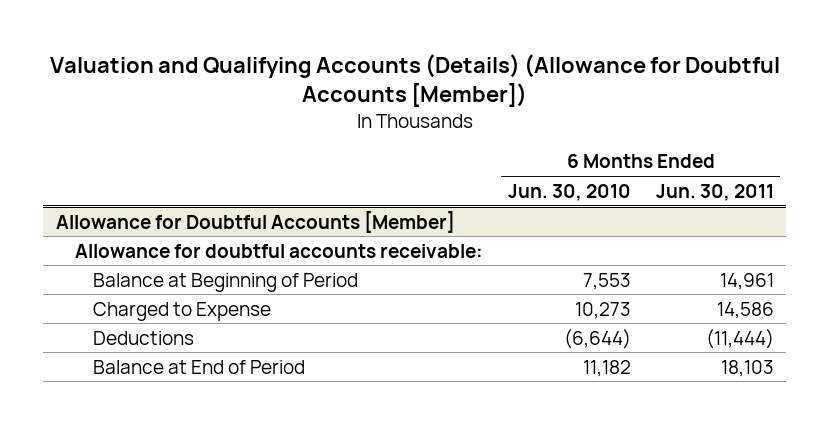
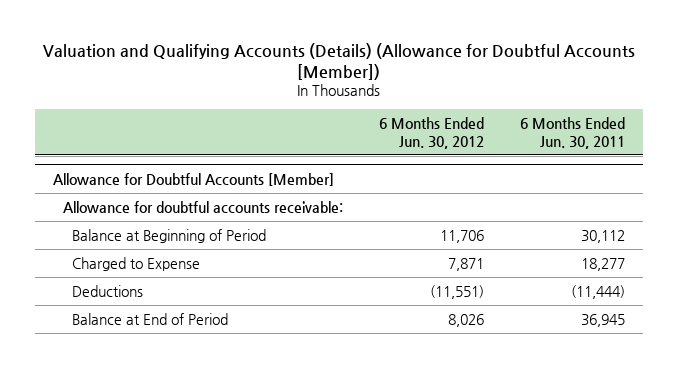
[507,183,631,201] Jun. 30, 2010 -> none
none -> [378,117,484,149] 6 Months Ended Jun. 30, 2012
[719,272,774,290] 14,961 -> [580,229,625,243] 30,112
[716,301,774,319] 14,586 -> [580,257,625,271] 18,277
[720,359,774,377] 18,103 -> [580,313,625,327] 36,945

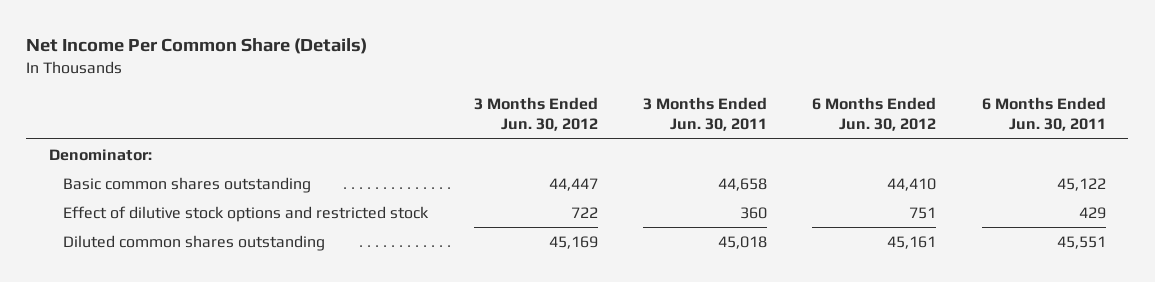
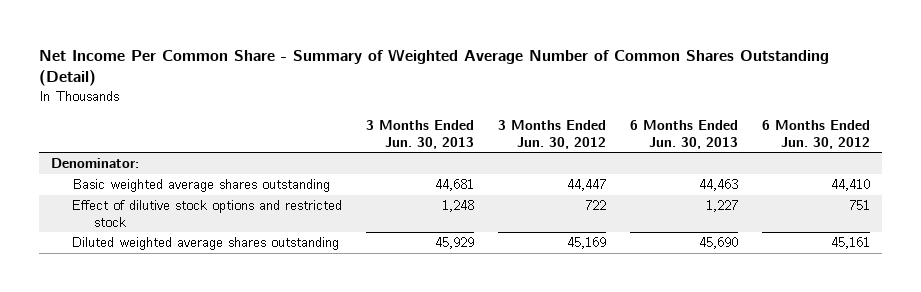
[26,38,368,55] Net Income Per Common Share (Details) -> [39,48,830,87] Net Income Per Common Share - Summary of Weighted Average Number of Common Shares Outstanding (Detail)
[642,96,767,132] 3 Months Ended Jun. 30, 2011 -> none
[981,96,1106,132] 6 Months Ended Jun. 30, 2011 -> none
none -> [366,120,475,149] 3 Months Ended Jun. 30, 2013
none -> [630,120,739,149] 6 Months Ended Jun. 30, 2013
[63,176,312,193] Basic common shares outstanding -> [72,179,331,193] Basic weighted average shares outstanding
[63,234,326,251] Diluted common shares outstanding -> [72,237,340,251] Diluted weighted average shares outstanding

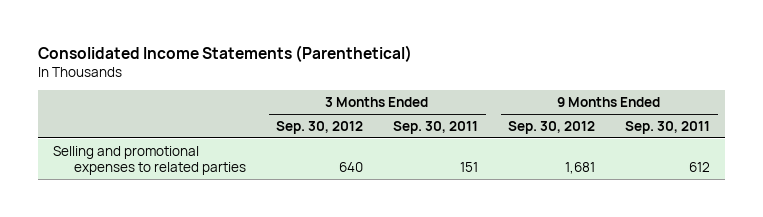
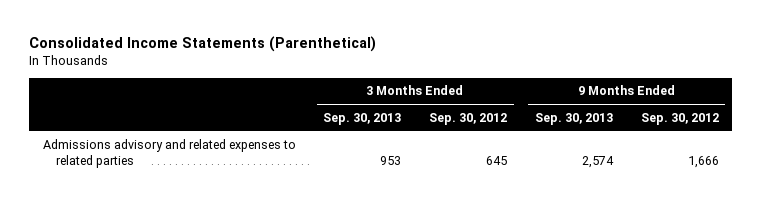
[393,120,479,134] Sep. 30, 2011 -> none
[625,120,711,134] Sep. 30, 2011 -> none
none -> [323,112,402,125] Sep. 30, 2013
none -> [534,112,613,125] Sep. 30, 2013
[53,145,246,176] Selling and promotional expenses to related parties -> [42,138,296,168] Admissions advisory and related expenses to related parties
[339,162,364,173] 640 -> [486,155,508,165] 645
[565,162,596,175] 1,681 -> [687,155,719,168] 1,666

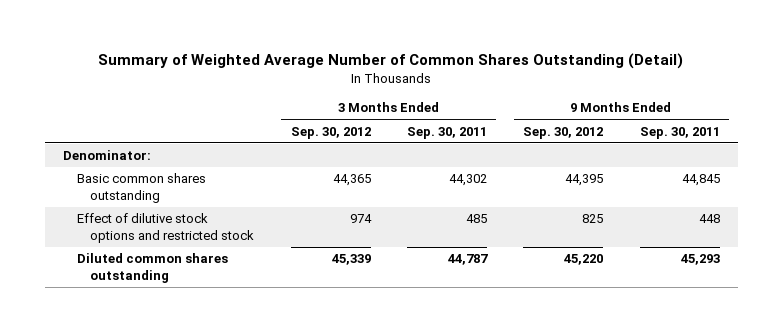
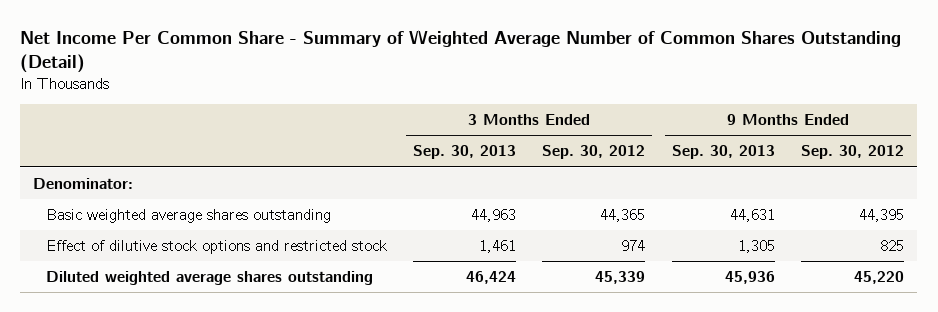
[98,53,684,70] Summary of Weighted Average Number of Common Shares Outstanding (Detail) -> [20,29,902,74] Net Income Per Common Share - Summary of Weighted Average Number of Common Shares Outstanding (Detail)
[406,126,487,139] Sep. 30, 2011 -> none
[639,126,720,139] Sep. 30, 2011 -> none
none -> [412,145,516,160] Sep. 30, 2013
none -> [671,145,775,160] Sep. 30, 2013
[76,173,206,204] Basic common shares outstanding -> [45,208,331,223] Basic weighted average shares outstanding
[76,253,228,284] Diluted common shares outstanding -> [45,270,373,285] Diluted weighted average shares outstanding

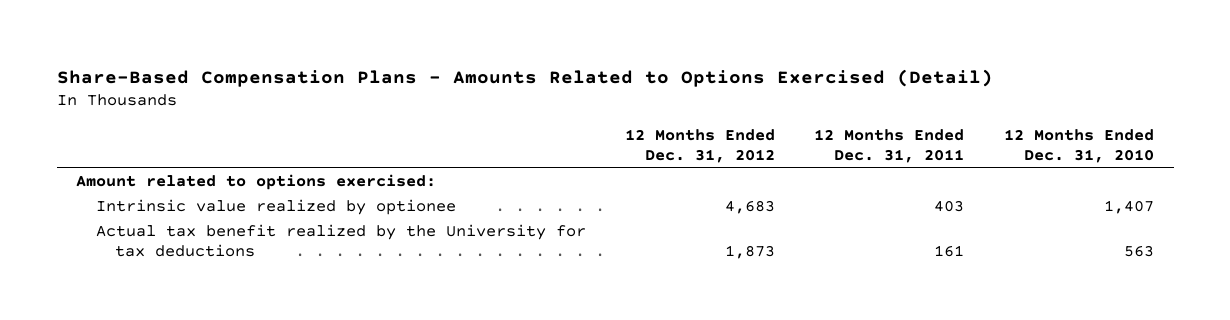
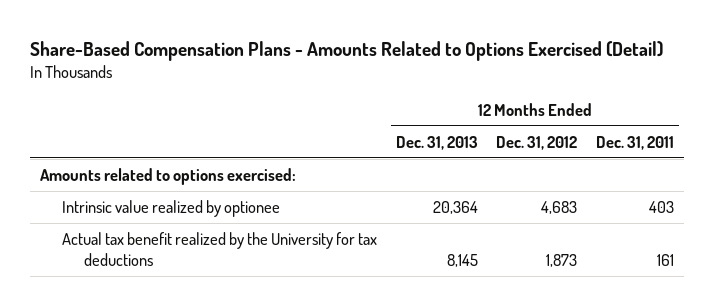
[1003,128,1154,163] 12 Months Ended Dec. 31, 2010 -> none
none -> [395,135,478,150] Dec. 31, 2013
[76,173,437,190] Amount related to options exercised: -> [39,167,296,185] Amounts related to options exercised:

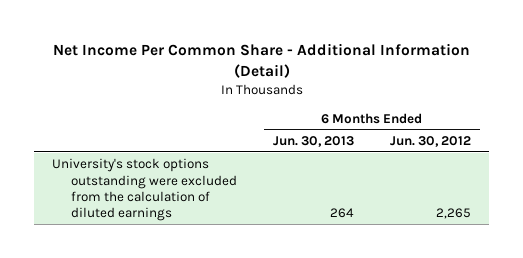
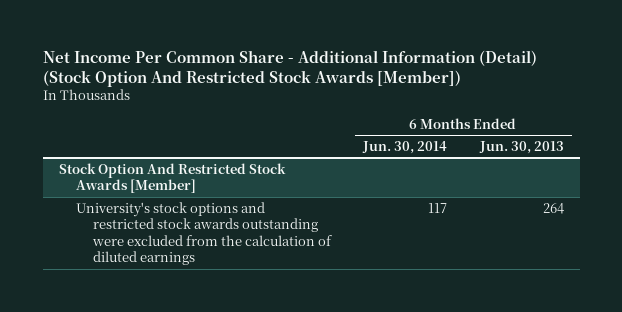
[52,42,470,78] Net Income Per Common Share - Additional Information (Detail) -> [42,49,537,87] Net Income Per Common Share - Additional Information (Detail) (Stock Option And Restricted Stock Awards [Member])
[390,136,472,148] Jun. 30, 2012 -> none
none -> [362,141,448,155] Jun. 30, 2014
none -> [58,162,286,194] Stock Option And Restricted Stock Awards [Member]
[52,158,237,222] University's stock options outstanding were excluded from the calculation of diluted earnings -> [75,201,333,266] University's stock options and restricted stock awards outstanding were excluded from the calculation of diluted earnings

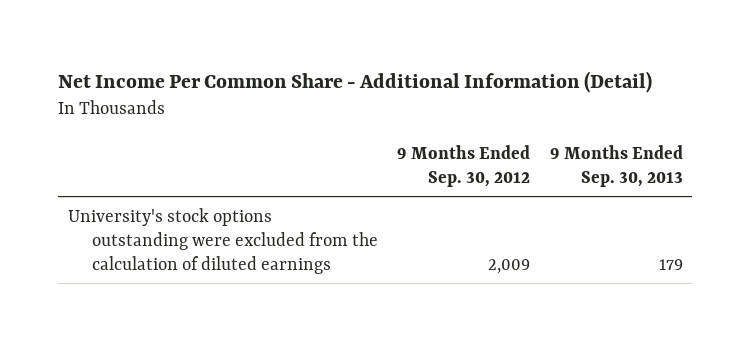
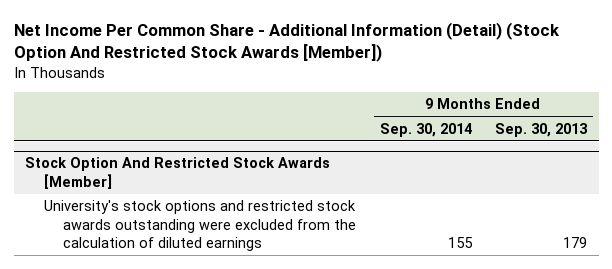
[57,71,652,94] Net Income Per Common Share - Additional Information (Detail) -> [13,21,560,63] Net Income Per Common Share - Additional Information (Detail) (Stock Option And Restricted Stock Awards [Member])
[397,144,531,187] 9 Months Ended Sep. 30, 2012 -> none
none -> [379,122,472,137] Sep. 30, 2014
none -> [25,157,331,189] Stock Option And Restricted Stock Awards [Member]
[67,207,378,274] University's stock options outstanding were excluded from the calculation of diluted earnings -> [44,200,357,251] University's stock options and restricted stock awards outstanding were excluded from the calculation of diluted earnings

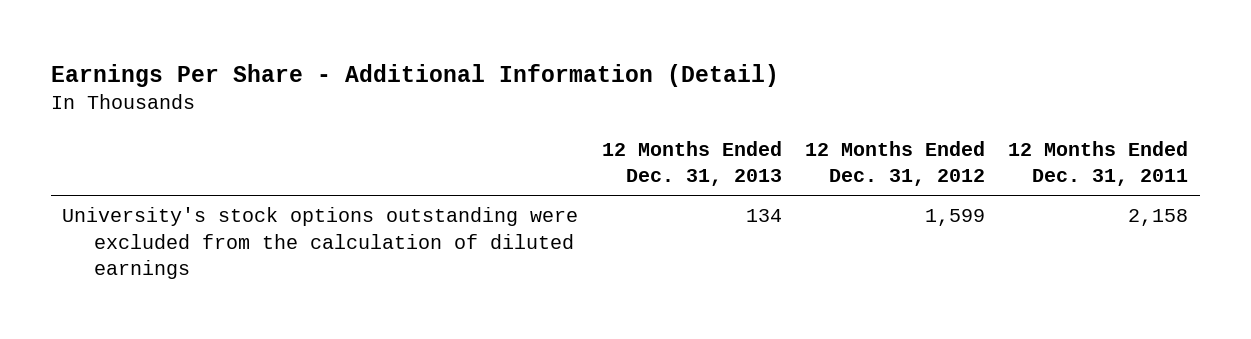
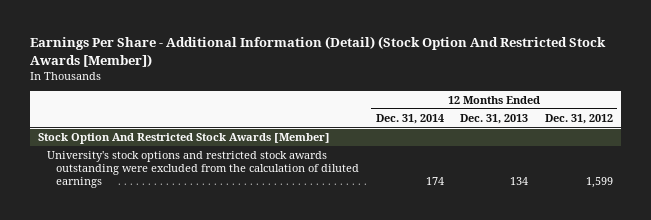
[50,64,779,88] Earnings Per Share - Additional Information (Detail) -> [30,36,607,67] Earnings Per Share - Additional Information (Detail) (Stock Option And Restricted Stock Awards [Member])
[1008,141,1189,187] 12 Months Ended Dec. 31, 2011 -> none
none -> [375,113,444,124] Dec. 31, 2014
none -> [38,132,331,144] Stock Option And Restricted Stock Awards [Member]
[62,207,579,279] University's stock options outstanding were excluded from the calculation of diluted earnings -> [47,150,359,188] University's stock options and restricted stock awards outstanding were excluded from the calculation of diluted earnings

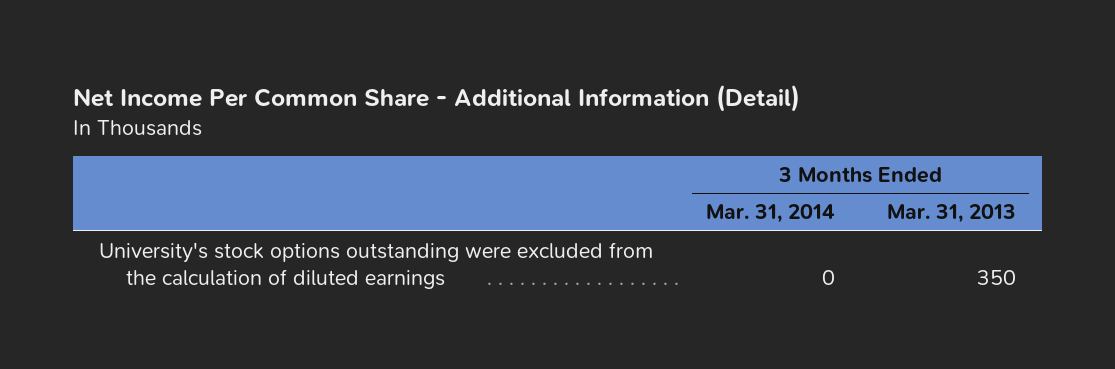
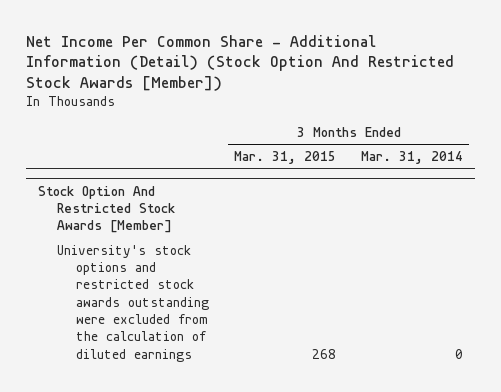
[73,84,801,113] Net Income Per Common Share - Additional Information (Detail) -> [25,34,454,92] Net Income Per Common Share - Additional Information (Detail) (Stock Option And Restricted Stock Awards [Member])
[886,204,1016,224] Mar. 31, 2013 -> none
none -> [234,151,337,165] Mar. 31, 2015
none -> [38,185,176,234] Stock Option And Restricted Stock Awards [Member]
[99,241,654,289] University's stock options outstanding were excluded from the calculation of diluted earnings -> [57,244,210,362] University's stock options and restricted stock awards outstanding were excluded from the calculation of diluted earnings

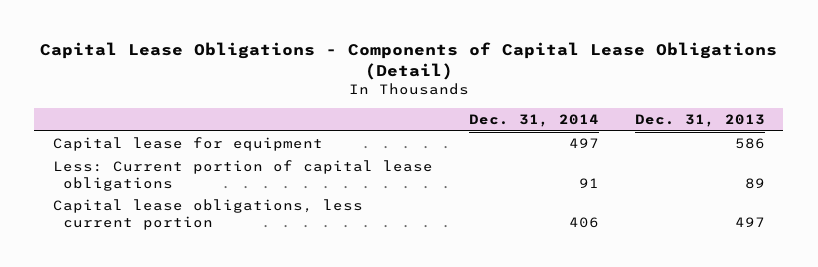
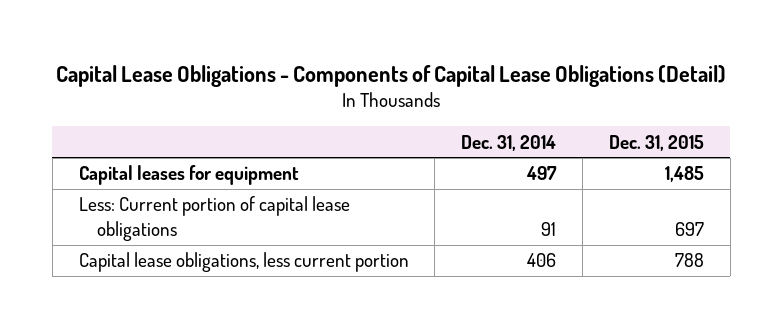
[635,113,766,127] Dec. 31, 2013 -> none
none -> [609,134,705,151] Dec. 31, 2015
[52,137,323,152] Capital lease for equipment -> [78,165,299,186] Capital leases for equipment

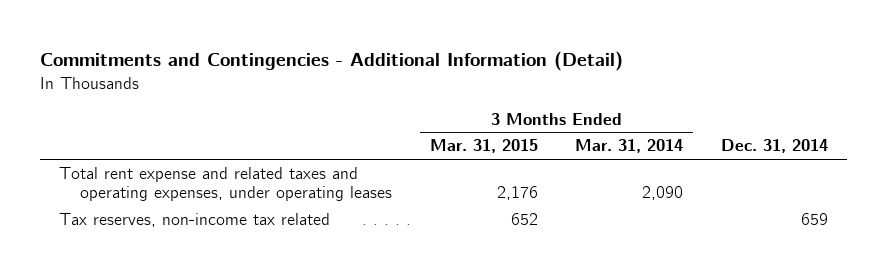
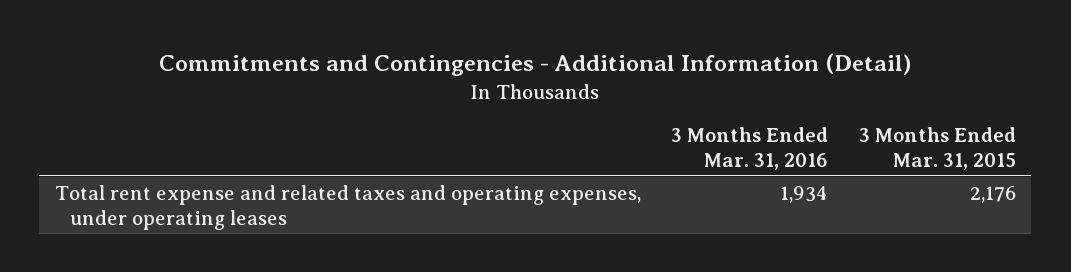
[575,139,684,154] Mar. 31, 2014 -> none
[721,139,829,154] Dec. 31, 2014 -> none
none -> [671,127,829,171] 3 Months Ended Mar. 31, 2016
[59,213,331,228] Tax reserves, non-income tax related -> none

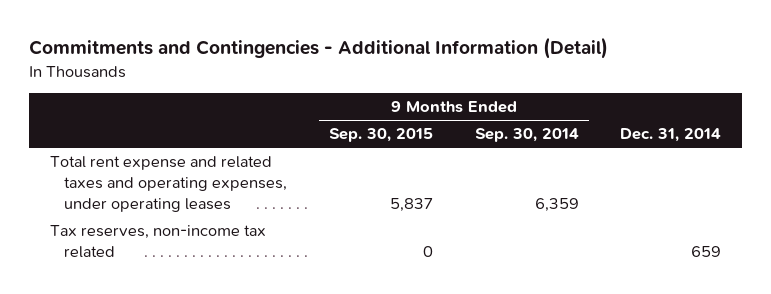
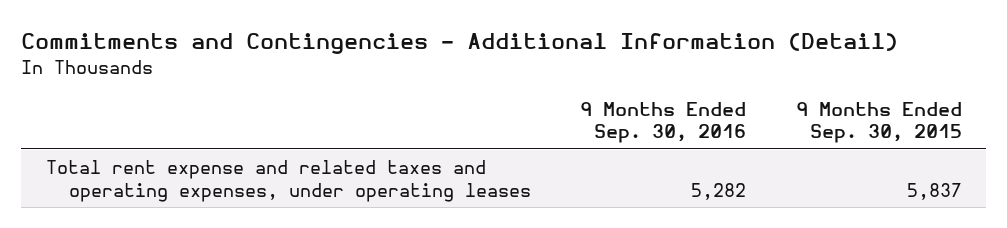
[474,128,579,143] Sep. 30, 2014 -> none
[620,128,722,143] Dec. 31, 2014 -> none
none -> [580,102,747,144] 9 Months Ended Sep. 30, 2016
[49,225,266,258] Tax reserves, non-income tax related -> none

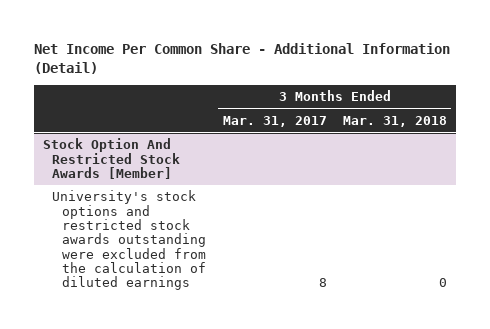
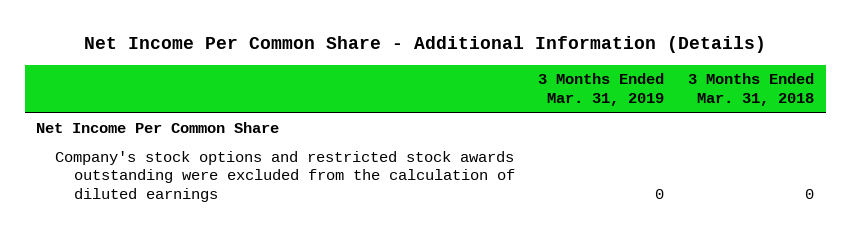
[34,42,451,74] Net Income Per Common Share - Additional Information (Detail) -> [84,36,767,54] Net Income Per Common Share - Additional Information (Details)
[222,115,327,127] Mar. 31, 2017 -> none
none -> [538,73,665,106] 3 Months Ended Mar. 31, 2019
[42,138,181,179] Stock Option And Restricted Stock Awards [Member] -> none
none -> [36,121,280,133] Net Income Per Common Share
[52,190,206,291] University's stock options and restricted stock awards outstanding were excluded from the calculation of diluted earnings -> [55,150,515,202] Company's stock options and restricted stock awards outstanding were excluded from the calculation of diluted earnings

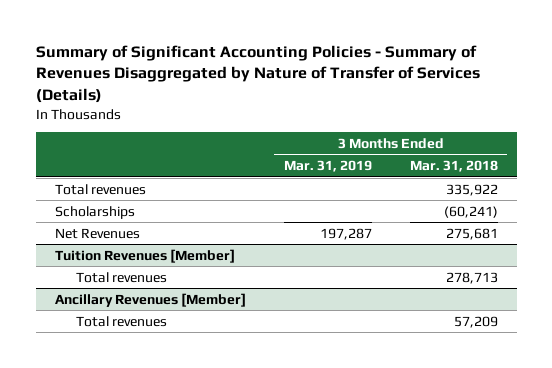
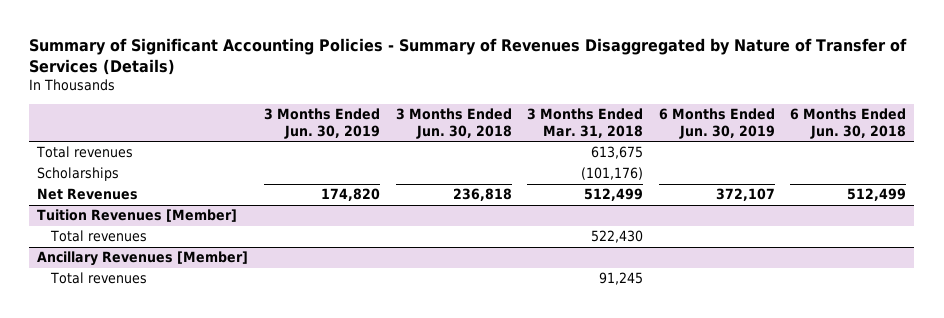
[283,160,372,173] Mar. 31, 2019 -> none
none -> [263,108,380,139] 3 Months Ended Jun. 30, 2019
none -> [395,108,512,139] 3 Months Ended Jun. 30, 2018
none -> [658,108,775,139] 6 Months Ended Jun. 30, 2019
none -> [790,108,907,139] 6 Months Ended Jun. 30, 2018
[445,183,498,196] 335,922 -> [591,146,644,160] 613,675
[443,205,498,218] (60,241) -> [581,167,644,181] (101,176)
[445,227,498,240] 275,681 -> [584,188,644,202] 512,499
[445,271,498,284] 278,713 -> [591,230,644,244] 522,430
[453,315,498,328] 57,209 -> [599,272,644,286] 91,245

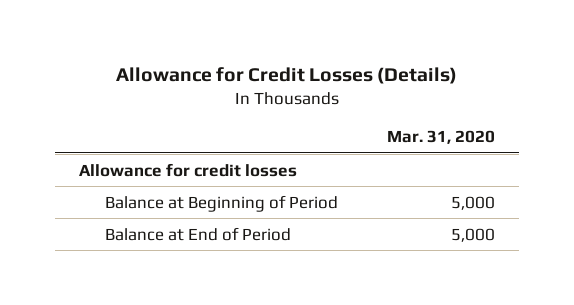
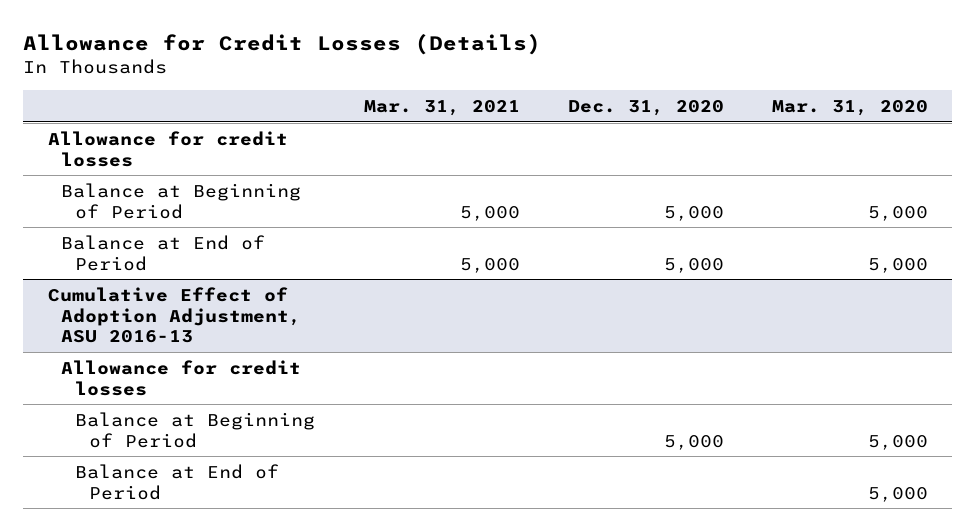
none -> [363,99,520,116] Mar. 31, 2021
none -> [567,99,724,116] Dec. 31, 2020
none -> [47,286,302,344] Cumulative Effect of Adoption Adjustment, ASU 2016-13
none -> [61,359,302,396] Allowance for credit losses
none -> [75,411,316,448] Balance at Beginning of Period
none -> [75,463,280,500] Balance at End of Period

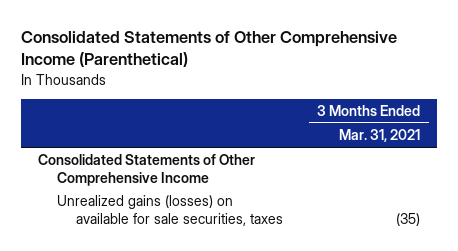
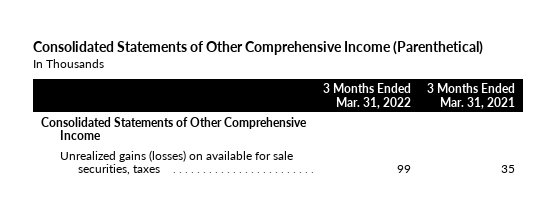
none -> [322,83,411,109] 3 Months Ended Mar. 31, 2022
[396,212,421,226] (35) -> [501,165,516,174] 35

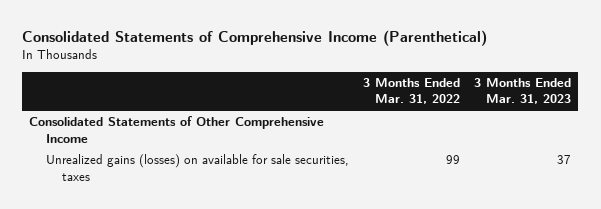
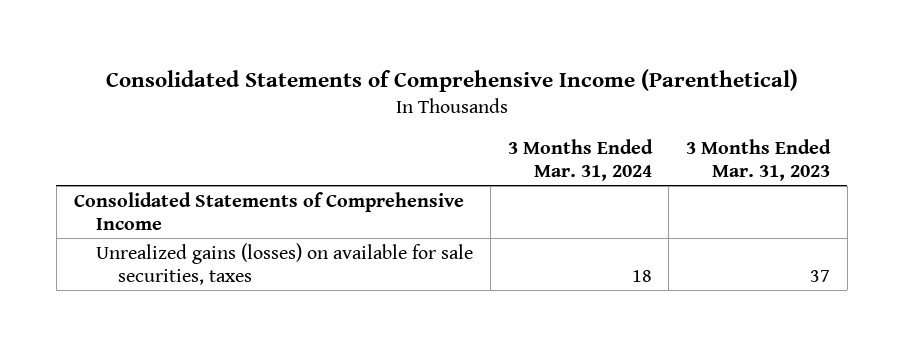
[362,78,460,105] 3 Months Ended Mar. 31, 2022 -> none
none -> [507,138,653,181] 3 Months Ended Mar. 31, 2024
[29,116,325,143] Consolidated Statements of Other Comprehensive Income -> [73,191,464,230] Consolidated Statements of Comprehensive Income

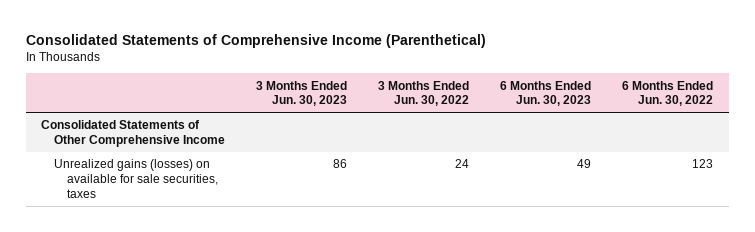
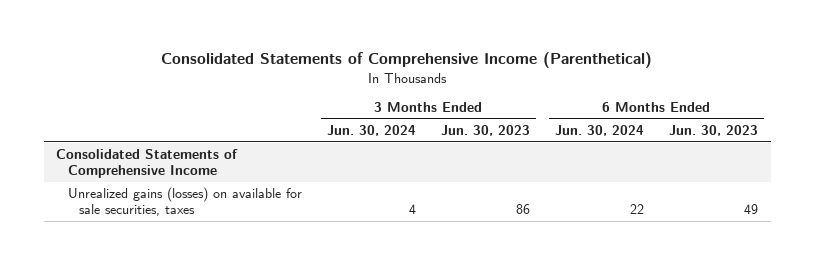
[378,80,470,107] 3 Months Ended Jun. 30, 2022 -> none
[622,80,714,107] 6 Months Ended Jun. 30, 2022 -> none
none -> [326,125,416,137] Jun. 30, 2024
none -> [554,125,644,137] Jun. 30, 2024
[41,120,226,147] Consolidated Statements of Other Comprehensive Income -> [56,149,239,179] Consolidated Statements of Comprehensive Income

